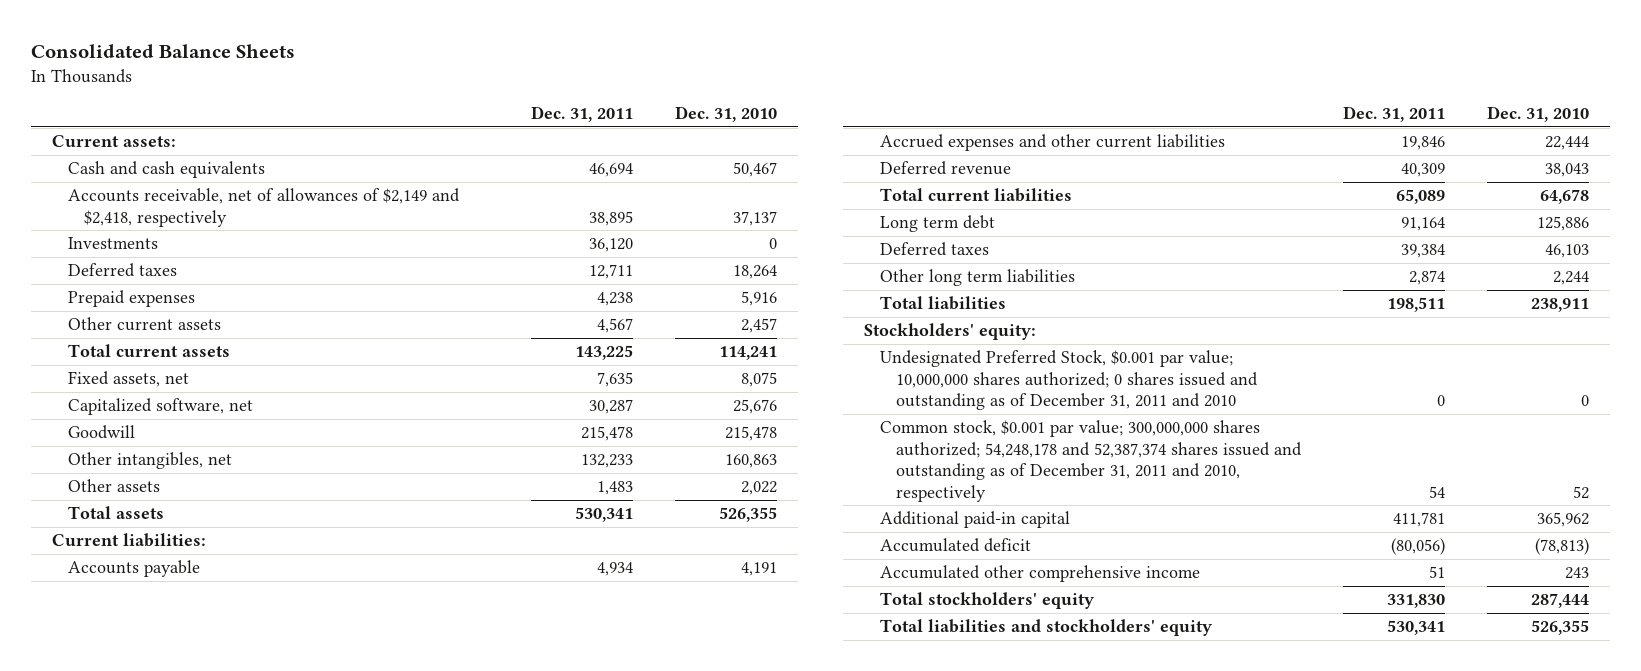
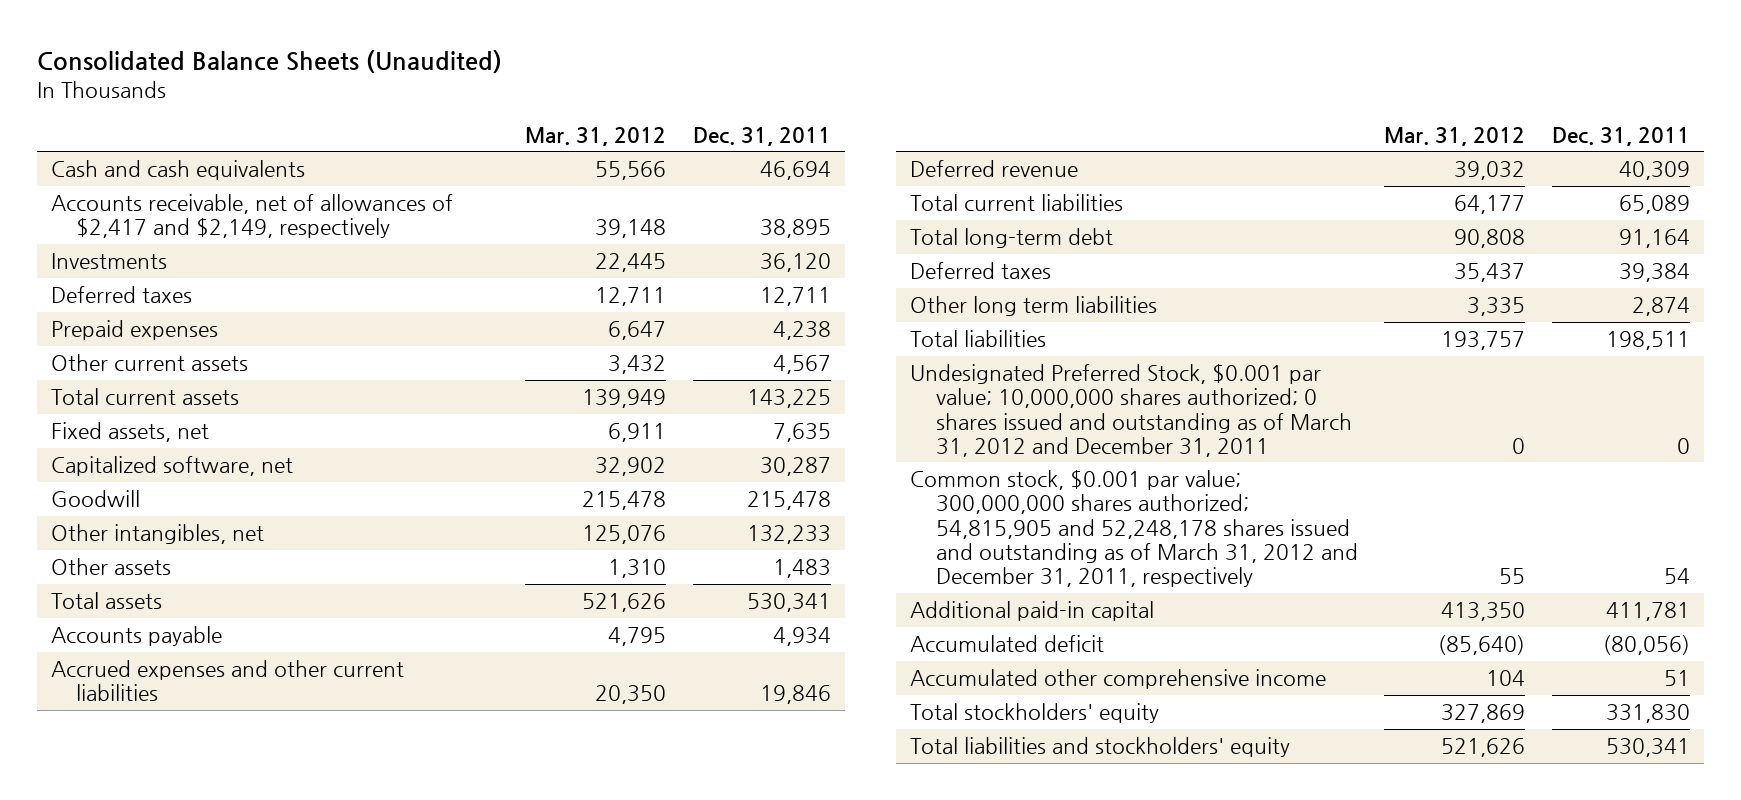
[30,44,295,59] Consolidated Balance Sheets -> [37,50,503,74] Consolidated Balance Sheets (Unaudited)
[675,106,778,123] Dec. 31, 2010 -> none
none -> [525,126,667,146] Mar. 31, 2012
[51,135,176,148] Current assets: -> none
[67,188,460,227] Accounts receivable, net of allowances of $2,149 and $2,418, respectively -> [50,194,453,239] Accounts receivable, net of allowances of $2,417 and $2,149, respectively
[51,533,206,548] Current liabilities: -> none
[879,215,995,233] Long term debt -> [909,228,1113,249] Total long-term debt
[863,323,1036,341] Stockholders' equity: -> none
[879,350,1258,411] Undesignated Preferred Stock, $0.001 par value; 10,000,000 shares authorized; 0 shares issued and outstanding as of December 31, 2011 and 2010 -> [909,364,1352,457] Undesignated Preferred Stock, $0.001 par value; 10,000,000 shares authorized; 0 shares issued and outstanding as of March 31, 2012 and December 31, 2011
[879,420,1302,502] Common stock, $0.001 par value; 300,000,000 shares authorized; 54,248,178 and 52,387,374 shares issued and outstanding as of December 31, 2011 and 2010, respectively -> [909,470,1358,587] Common stock, $0.001 par value; 300,000,000 shares authorized; 54,815,905 and 52,248,178 shares issued and outstanding as of March 31, 2012 and December 31, 2011, respectively

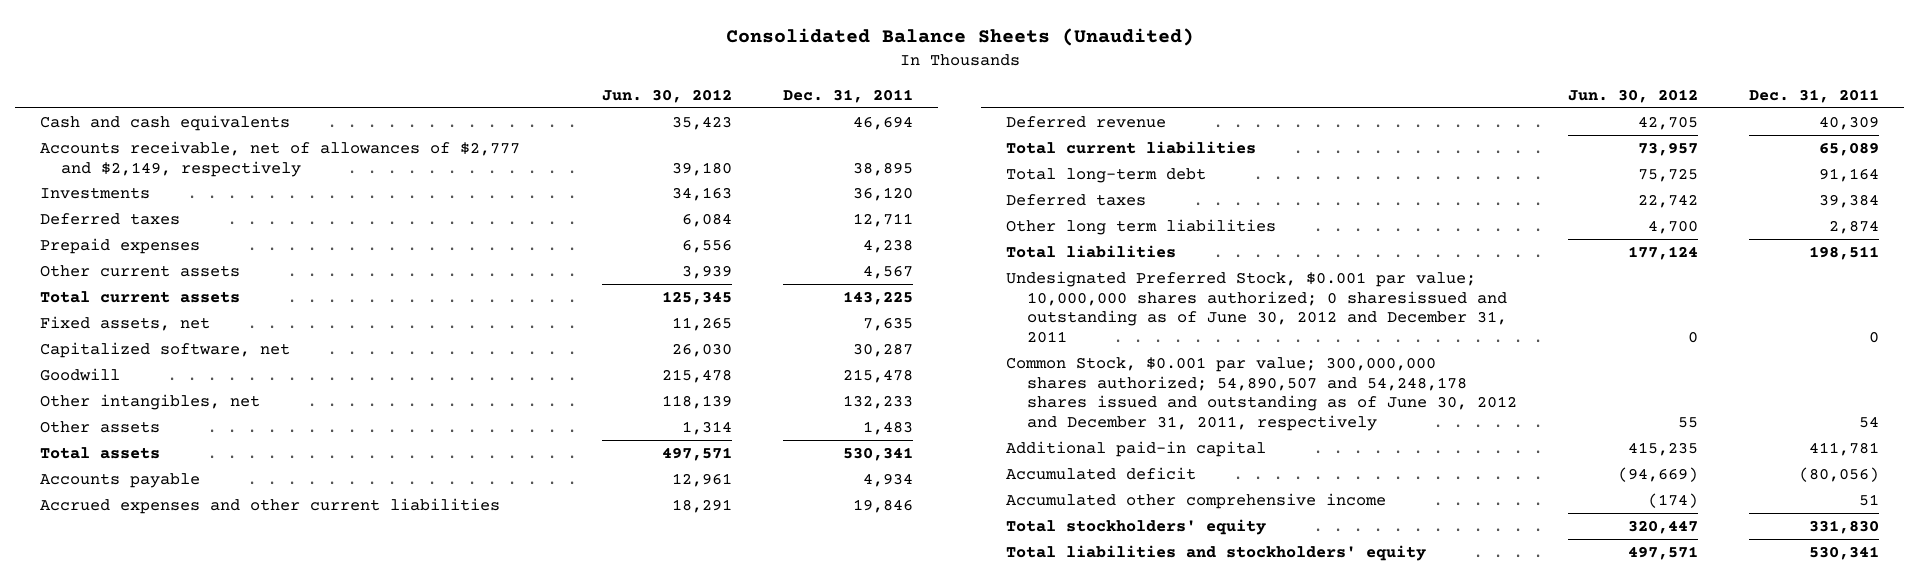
[525,126,667,146] Mar. 31, 2012 -> none
none -> [601,89,732,104] Jun. 30, 2012
[50,194,453,239] Accounts receivable, net of allowances of $2,417 and $2,149, respectively -> [40,140,521,177] Accounts receivable, net of allowances of $2,777 and $2,149, respectively
[909,364,1352,457] Undesignated Preferred Stock, $0.001 par value; 10,000,000 shares authorized; 0 shares issued and outstanding as of March 31, 2012 and December 31, 2011 -> [1006,270,1508,344] Undesignated Preferred Stock, $0.001 par value; 10,000,000 shares authorized; 0 sharesissued and outstanding as of June 30, 2012 and December 31, 2011
[909,470,1358,587] Common stock, $0.001 par value; 300,000,000 shares authorized; 54,815,905 and 52,248,178 shares issued and outstanding as of March 31, 2012 and December 31, 2011, respectively -> [1006,356,1518,432] Common Stock, $0.001 par value; 300,000,000 shares authorized; 54,890,507 and 54,248,178 shares issued and outstanding as of June 30, 2012 and December 31, 2011, respectively

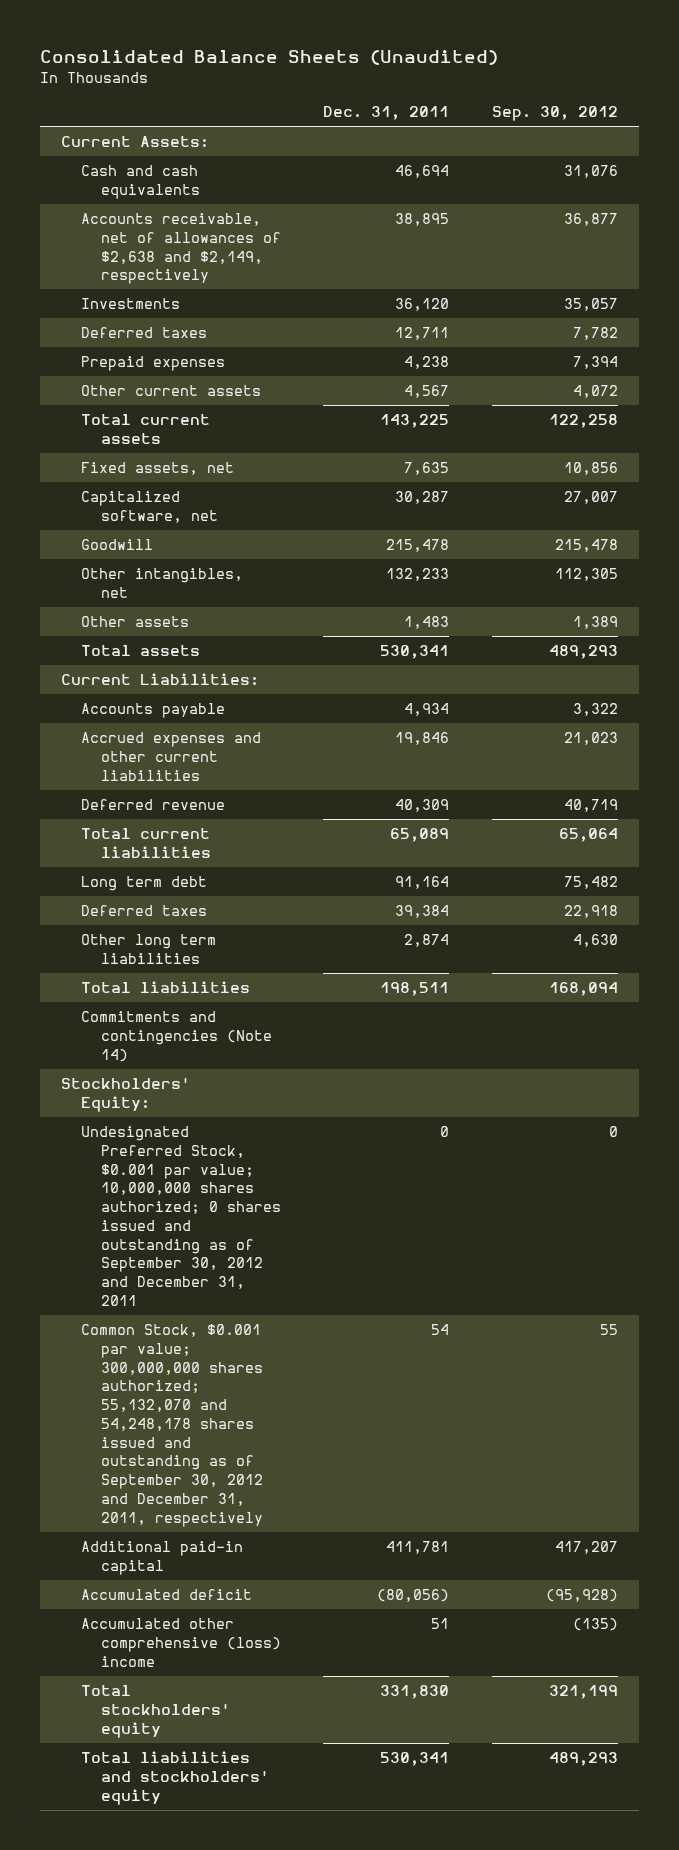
[601,89,732,104] Jun. 30, 2012 -> none
none -> [491,106,618,122] Sep. 30, 2012
none -> [61,136,210,149] Current Assets:
[40,140,521,177] Accounts receivable, net of allowances of $2,777 and $2,149, respectively -> [81,213,281,285] Accounts receivable, net of allowances of $2,638 and $2,149, respectively
none -> [61,673,260,687] Current Liabilities:
[1006,167,1207,183] Total long-term debt -> [81,876,208,892] Long term debt
none -> [81,1011,272,1062] Commitments and contingencies (Note 14)
none -> [61,1077,191,1112] Stockholders' Equity:
[1006,270,1508,344] Undesignated Preferred Stock, $0.001 par value; 10,000,000 shares authorized; 0 sharesissued and outstanding as of June 30, 2012 and December 31, 2011 -> [81,1126,281,1306] Undesignated Preferred Stock, $0.001 par value; 10,000,000 shares authorized; 0 shares issued and outstanding as of September 30, 2012 and December 31, 2011
[1006,356,1518,432] Common Stock, $0.001 par value; 300,000,000 shares authorized; 54,890,507 and 54,248,178 shares issued and outstanding as of June 30, 2012 and December 31, 2011, respectively -> [81,1324,263,1527] Common Stock, $0.001 par value; 300,000,000 shares authorized; 55,132,070 and 54,248,178 shares issued and outstanding as of September 30, 2012 and December 31, 2011, respectively
[1006,492,1387,509] Accumulated other comprehensive income -> [81,1618,281,1667] Accumulated other comprehensive (loss) income

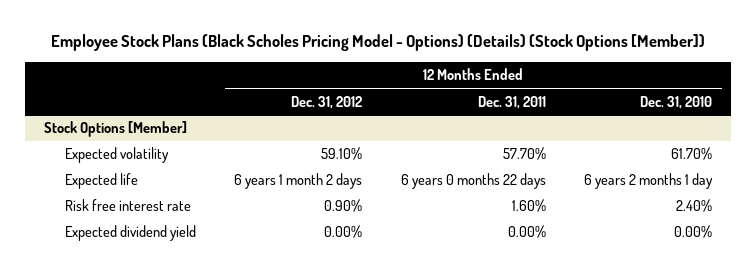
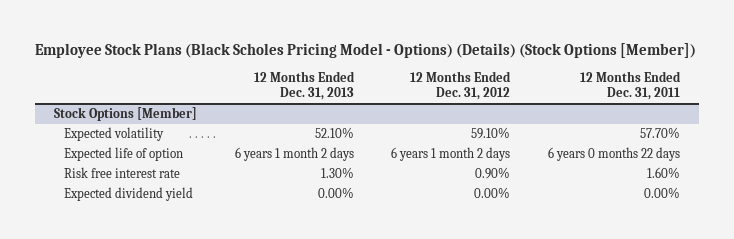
[640,95,713,109] Dec. 31, 2010 -> none
none -> [253,70,355,101] 12 Months Ended Dec. 31, 2013
[64,173,138,190] Expected life -> [64,147,184,162] Expected life of option

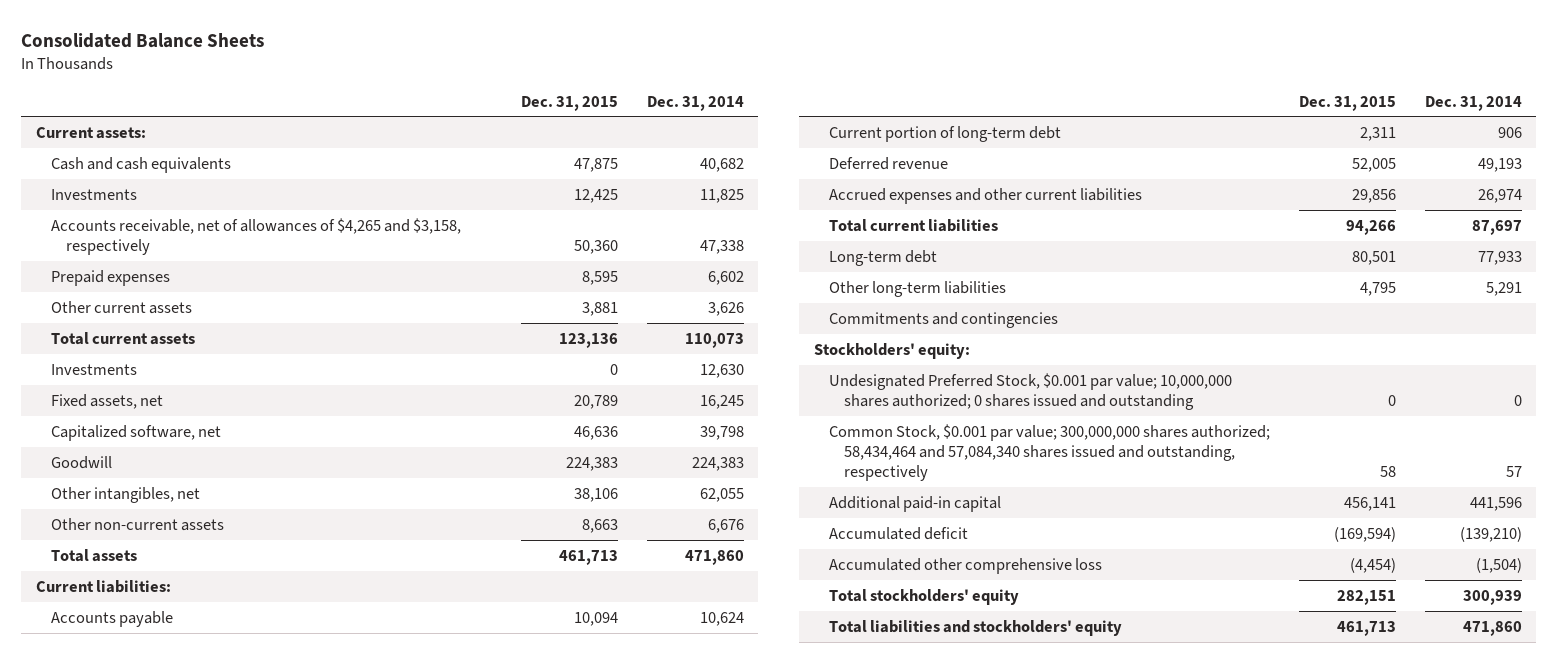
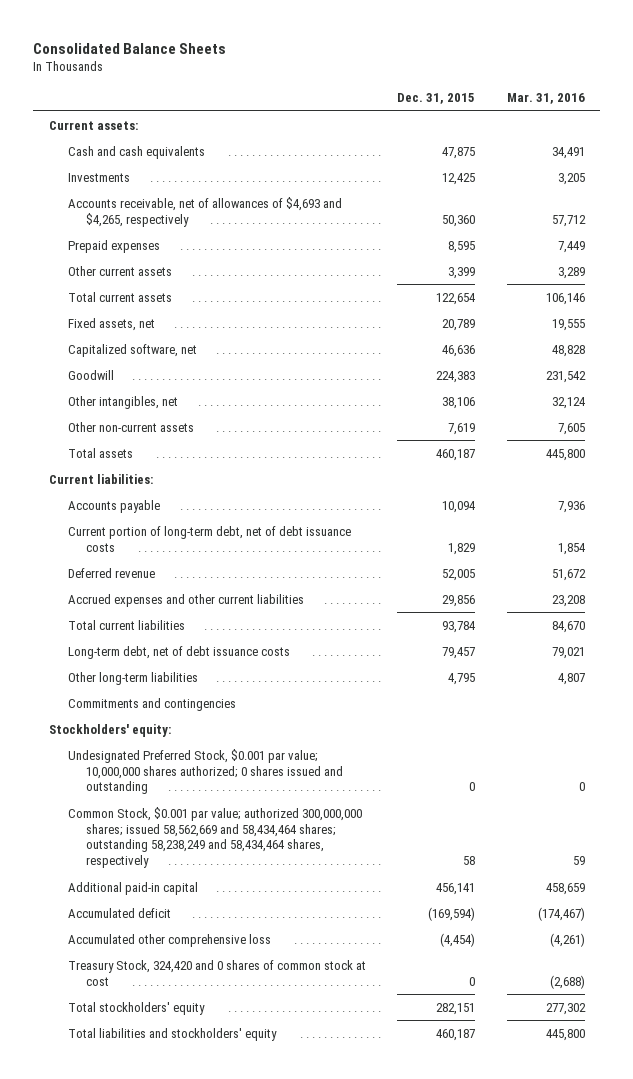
[646,95,744,111] Dec. 31, 2014 -> none
none -> [506,93,585,105] Mar. 31, 2016
[51,217,462,256] Accounts receivable, net of allowances of $4,265 and $3,158, respectively -> [67,196,342,227] Accounts receivable, net of allowances of $4,693 and $4,265, respectively
[51,363,138,375] Investments -> none
[581,301,618,316] 3,881 -> [448,266,476,279] 3,399
[558,332,618,348] 123,136 -> [436,292,477,305] 122,654
[581,518,618,533] 8,663 -> [448,422,476,435] 7,619
[558,549,618,565] 461,713 -> [436,448,476,461] 460,187
[829,125,1062,142] Current portion of long-term debt -> [67,525,351,552] Current portion of long-term debt, net of debt issuance costs
[1359,126,1396,141] 2,311 -> [448,542,476,555] 1,829
[1345,219,1396,235] 94,266 -> [442,620,477,633] 93,784
[829,249,938,266] Long-term debt -> [67,645,290,659] Long-term debt, net of debt issuance costs
[1351,250,1396,265] 80,501 -> [442,646,476,659] 79,457
[829,423,1271,482] Common Stock, $0.001 par value; 300,000,000 shares authorized; 58,434,464 and 57,084,340 shares issued and outstanding, respectively -> [67,806,362,869] Common Stock, $0.001 par value; authorized 300,000,000 shares; issued 58,562,669 and 58,434,464 shares; outstanding 58,238,249 and 58,434,464 shares, respectively
none -> [67,959,366,986] Treasury Stock, 324,420 and 0 shares of common stock at cost
[1336,620,1396,636] 461,713 -> [436,1028,476,1041] 460,187

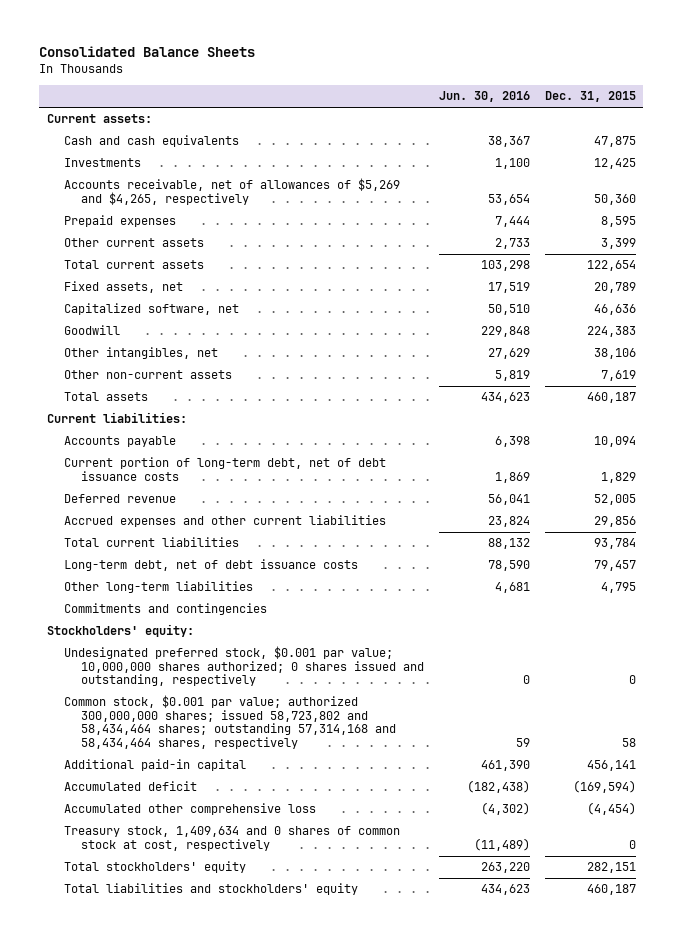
[506,93,585,105] Mar. 31, 2016 -> none
none -> [438,91,530,103] Jun. 30, 2016
[67,196,342,227] Accounts receivable, net of allowances of $4,693 and $4,265, respectively -> [63,178,400,205] Accounts receivable, net of allowances of $5,269 and $4,265, respectively
[67,748,344,795] Undesignated Preferred Stock, $0.001 par value; 10,000,000 shares authorized; 0 shares issued and outstanding -> [63,646,424,687] Undesignated preferred stock, $0.001 par value; 10,000,000 shares authorized; 0 shares issued and outstanding, respectively
[67,806,362,869] Common Stock, $0.001 par value; authorized 300,000,000 shares; issued 58,562,669 and 58,434,464 shares; outstanding 58,238,249 and 58,434,464 shares, respectively -> [63,695,396,750] Common stock, $0.001 par value; authorized 300,000,000 shares; issued 58,723,802 and 58,434,464 shares; outstanding 57,314,168 and 58,434,464 shares, respectively
[67,959,366,986] Treasury Stock, 324,420 and 0 shares of common stock at cost -> [63,826,400,851] Treasury stock, 1,409,634 and 0 shares of common stock at cost, respectively

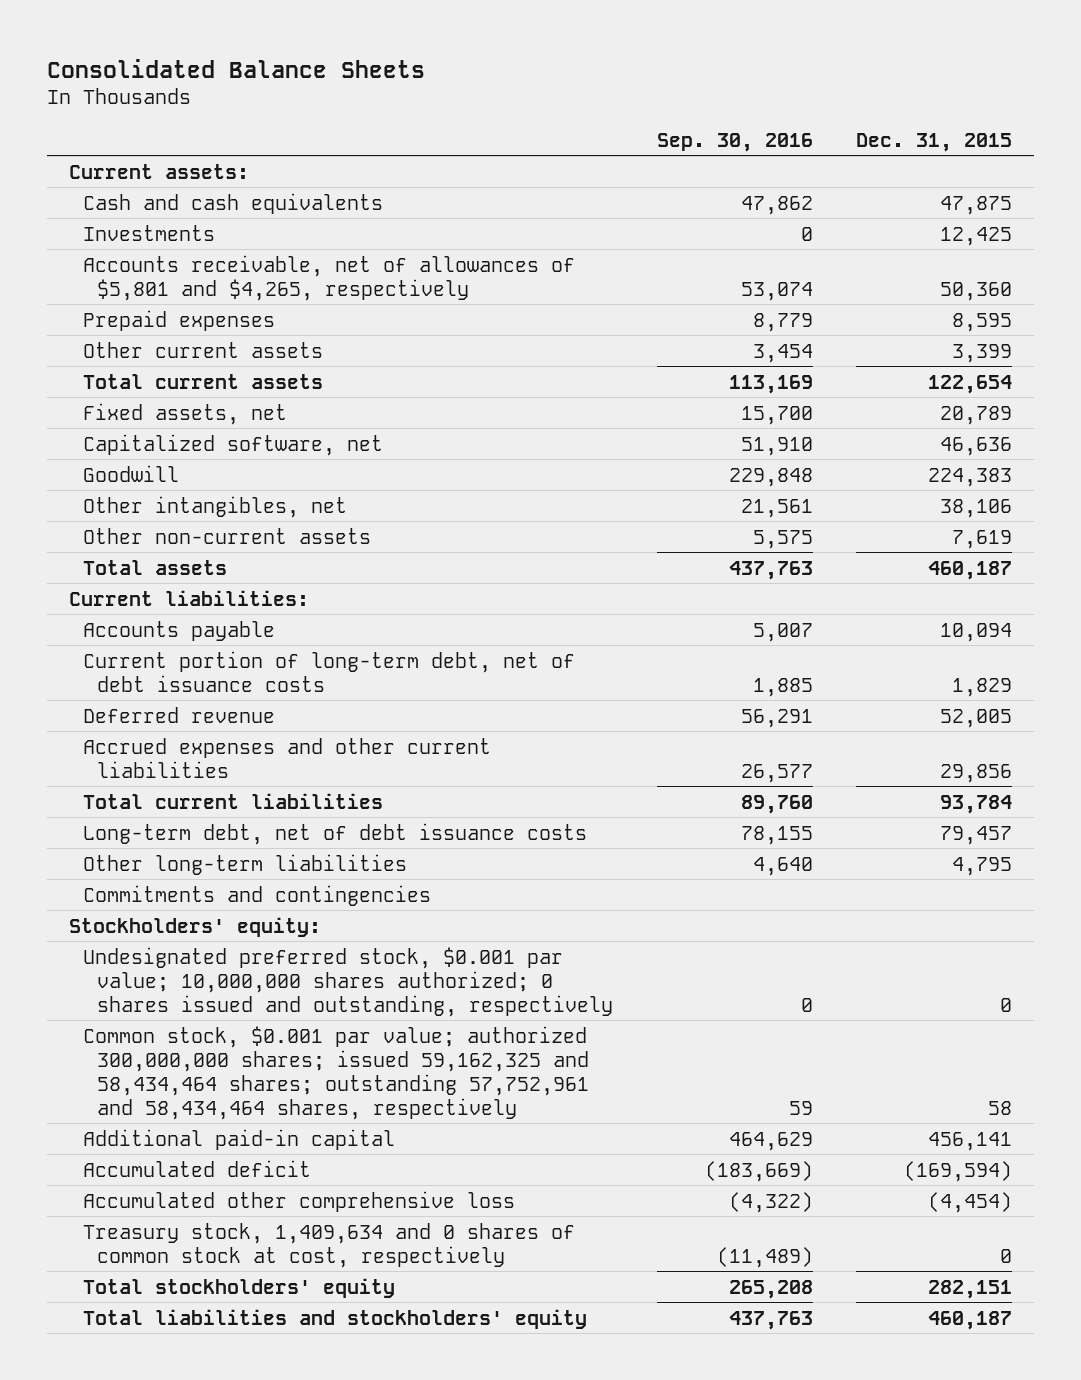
[438,91,530,103] Jun. 30, 2016 -> none
none -> [656,132,813,152] Sep. 30, 2016
[63,178,400,205] Accounts receivable, net of allowances of $5,269 and $4,265, respectively -> [82,254,575,301] Accounts receivable, net of allowances of $5,801 and $4,265, respectively
[63,695,396,750] Common stock, $0.001 par value; authorized 300,000,000 shares; issued 58,723,802 and 58,434,464 shares; outstanding 57,314,168 and 58,434,464 shares, respectively -> [82,1025,590,1120] Common stock, $0.001 par value; authorized 300,000,000 shares; issued 59,162,325 and 58,434,464 shares; outstanding 57,752,961 and 58,434,464 shares, respectively

